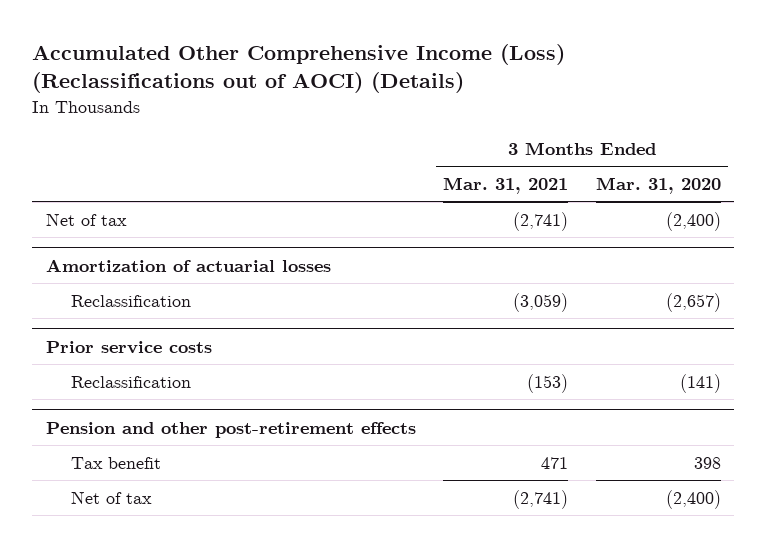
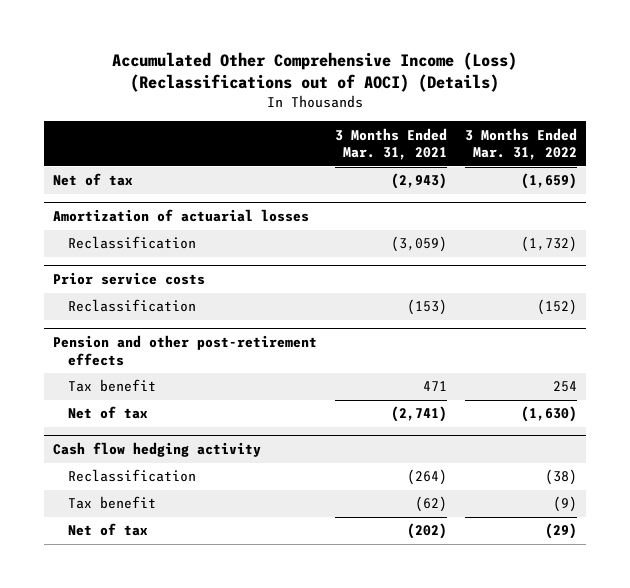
[595,177,721,195] Mar. 31, 2020 -> none
none -> [464,127,577,161] 3 Months Ended Mar. 31, 2022
[513,211,569,231] (2,741) -> [391,173,448,190] (2,943)
none -> [53,442,262,458] Cash flow hedging activity
none -> [68,469,197,483] Reclassification
none -> [68,496,157,510] Tax benefit
none -> [68,523,149,537] Net of tax

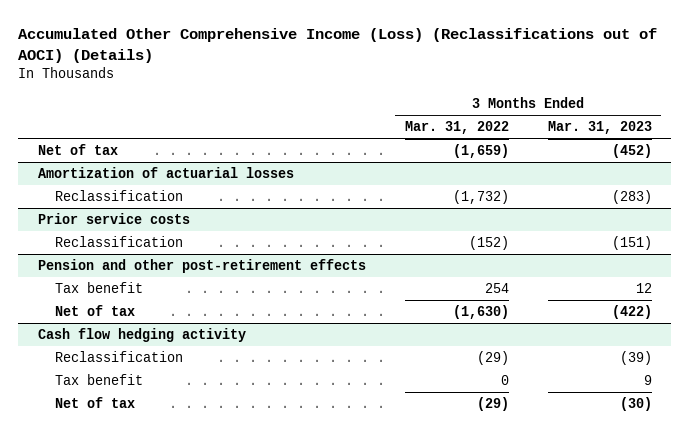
[335,127,448,161] 3 Months Ended Mar. 31, 2021 -> none
none -> [547,121,652,135] Mar. 31, 2023
[544,469,577,486] (38) -> [476,351,509,366] (29)
[552,496,577,513] (9) -> [500,375,509,386] 0

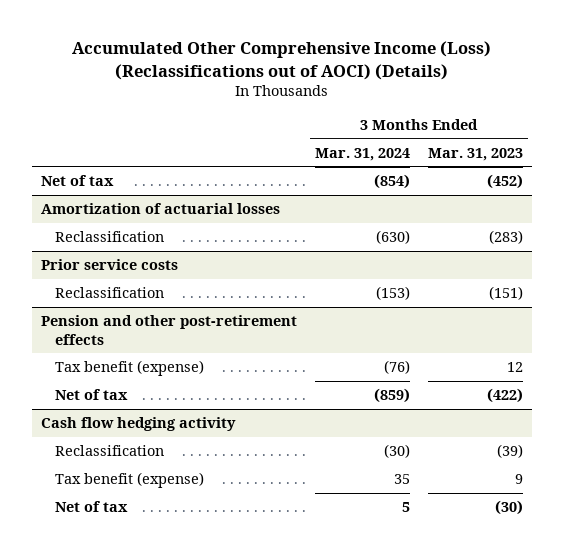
[404,121,509,135] Mar. 31, 2022 -> none
none -> [314,147,410,161] Mar. 31, 2024
[54,282,143,294] Tax benefit -> [54,360,204,377] Tax benefit (expense)
[54,374,143,386] Tax benefit -> [54,472,204,489] Tax benefit (expense)

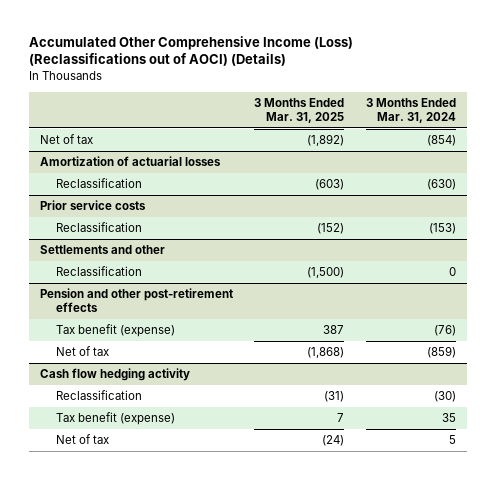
[428,147,524,161] Mar. 31, 2023 -> none
none -> [254,97,345,123] 3 Months Ended Mar. 31, 2025
none -> [39,245,165,255] Settlements and other
none -> [55,266,142,277] Reclassification

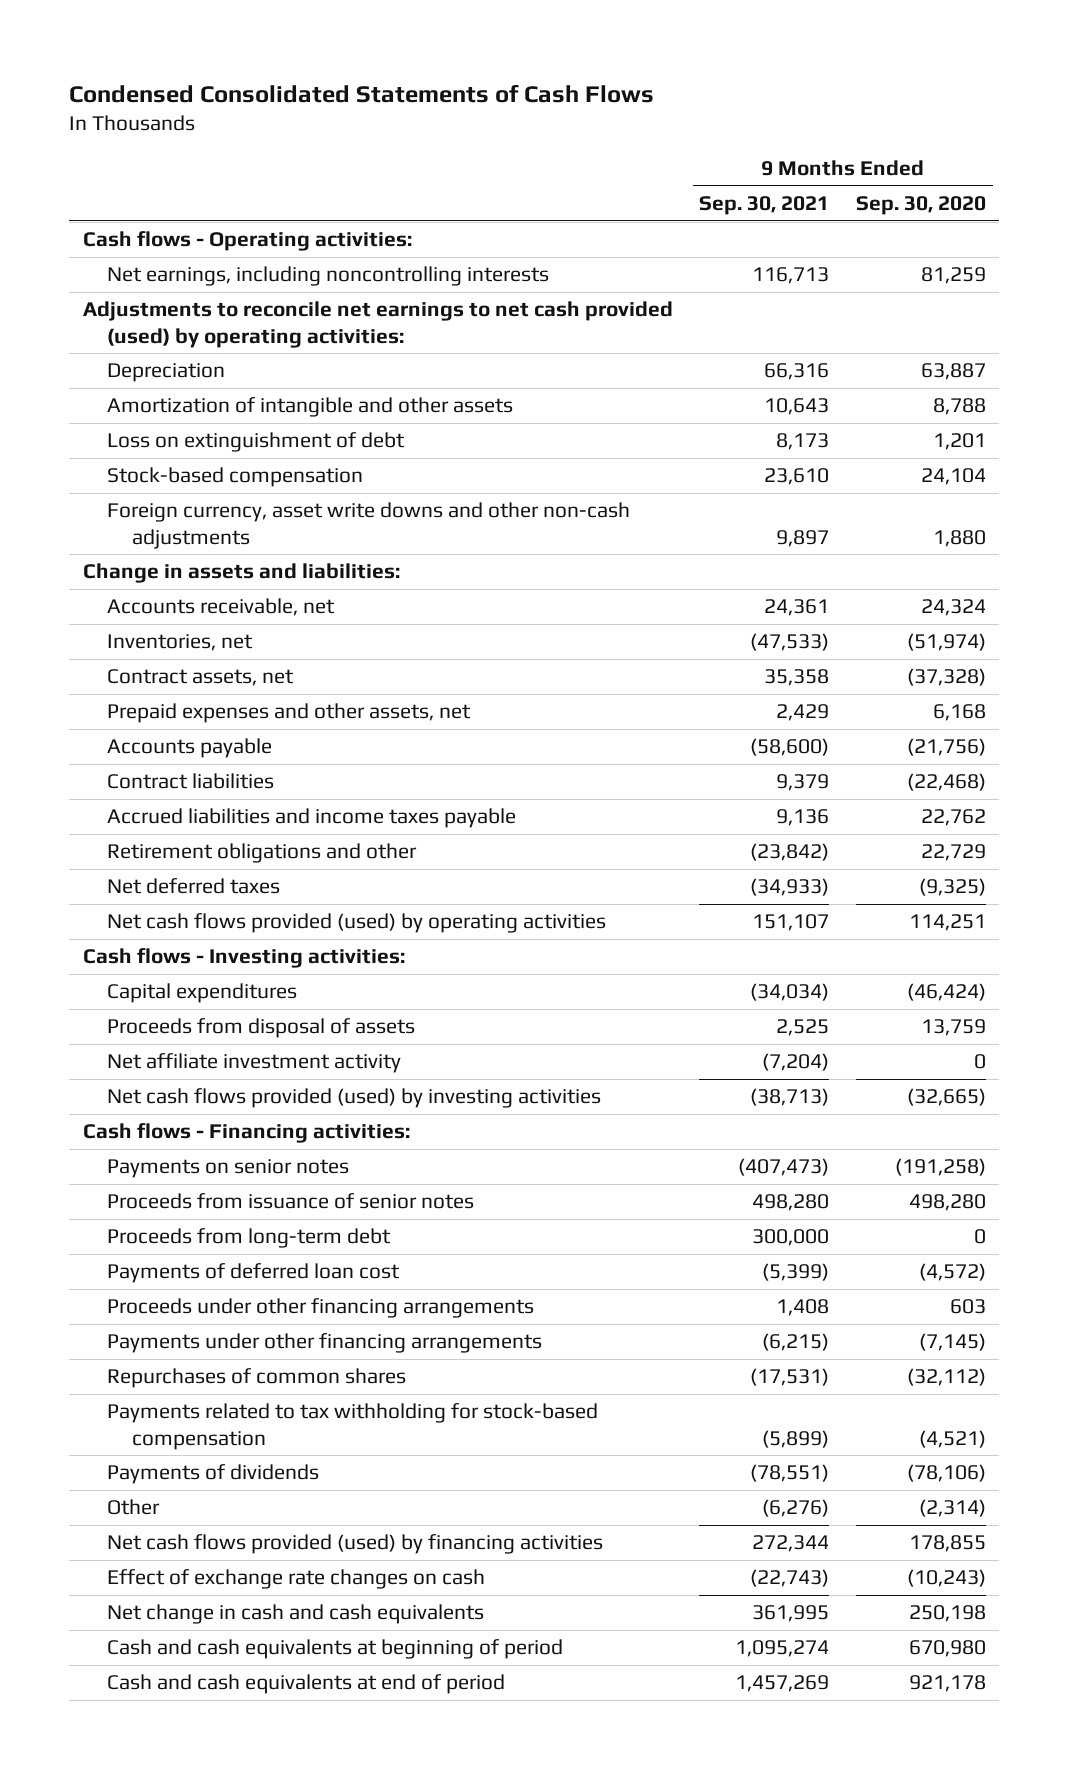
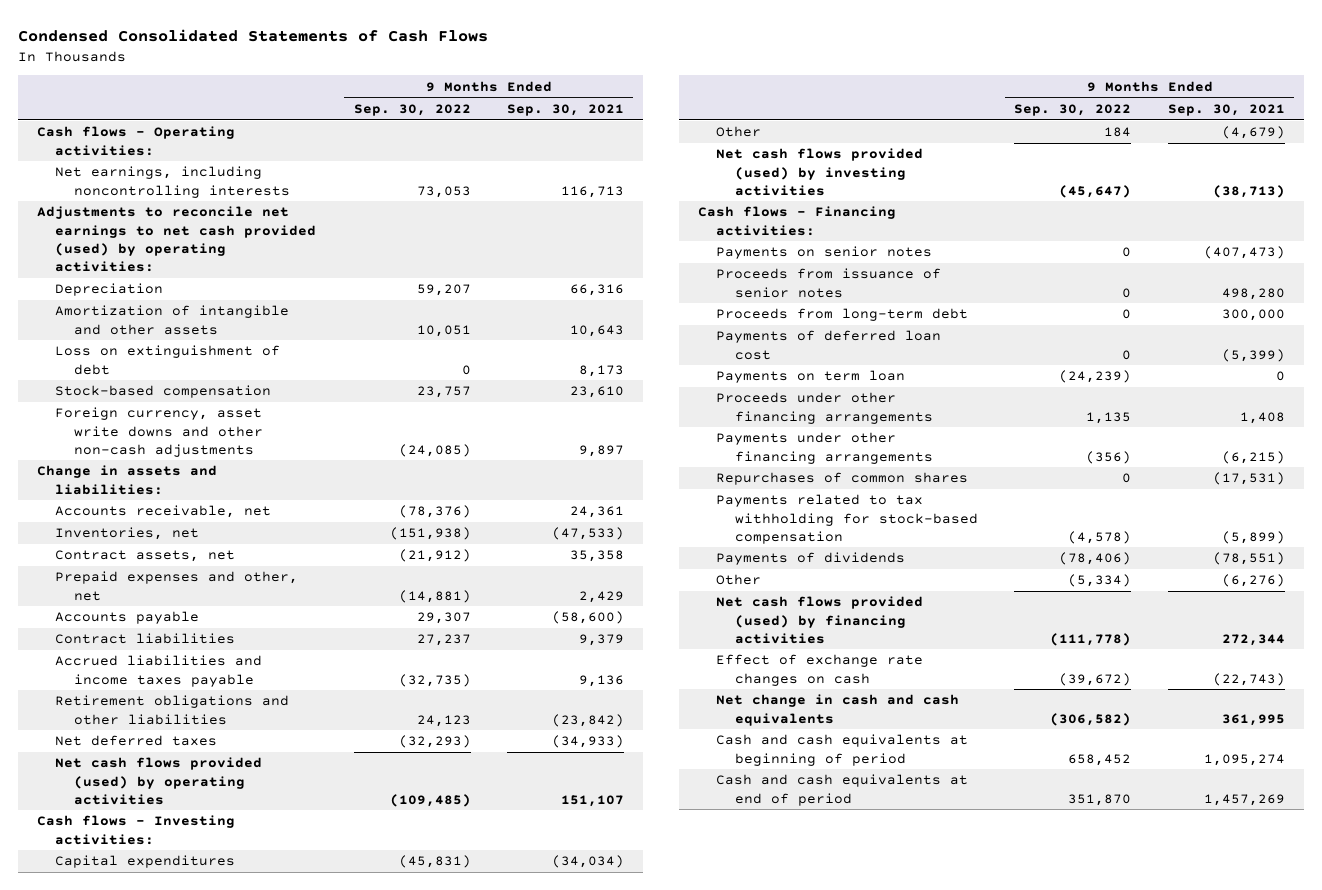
[855,195,986,215] Sep. 30, 2020 -> none
none -> [353,103,471,116] Sep. 30, 2022
[107,703,472,724] Prepaid expenses and other assets, net -> [55,571,299,601] Prepaid expenses and other, net
[107,843,418,864] Retirement obligations and other -> [55,695,290,725] Retirement obligations and other liabilities
[107,1018,416,1039] Proceeds from disposal of assets -> none
[107,1053,402,1074] Net affiliate investment activity -> none
none -> [716,126,762,138] Other
none -> [716,370,906,384] Payments on term loan

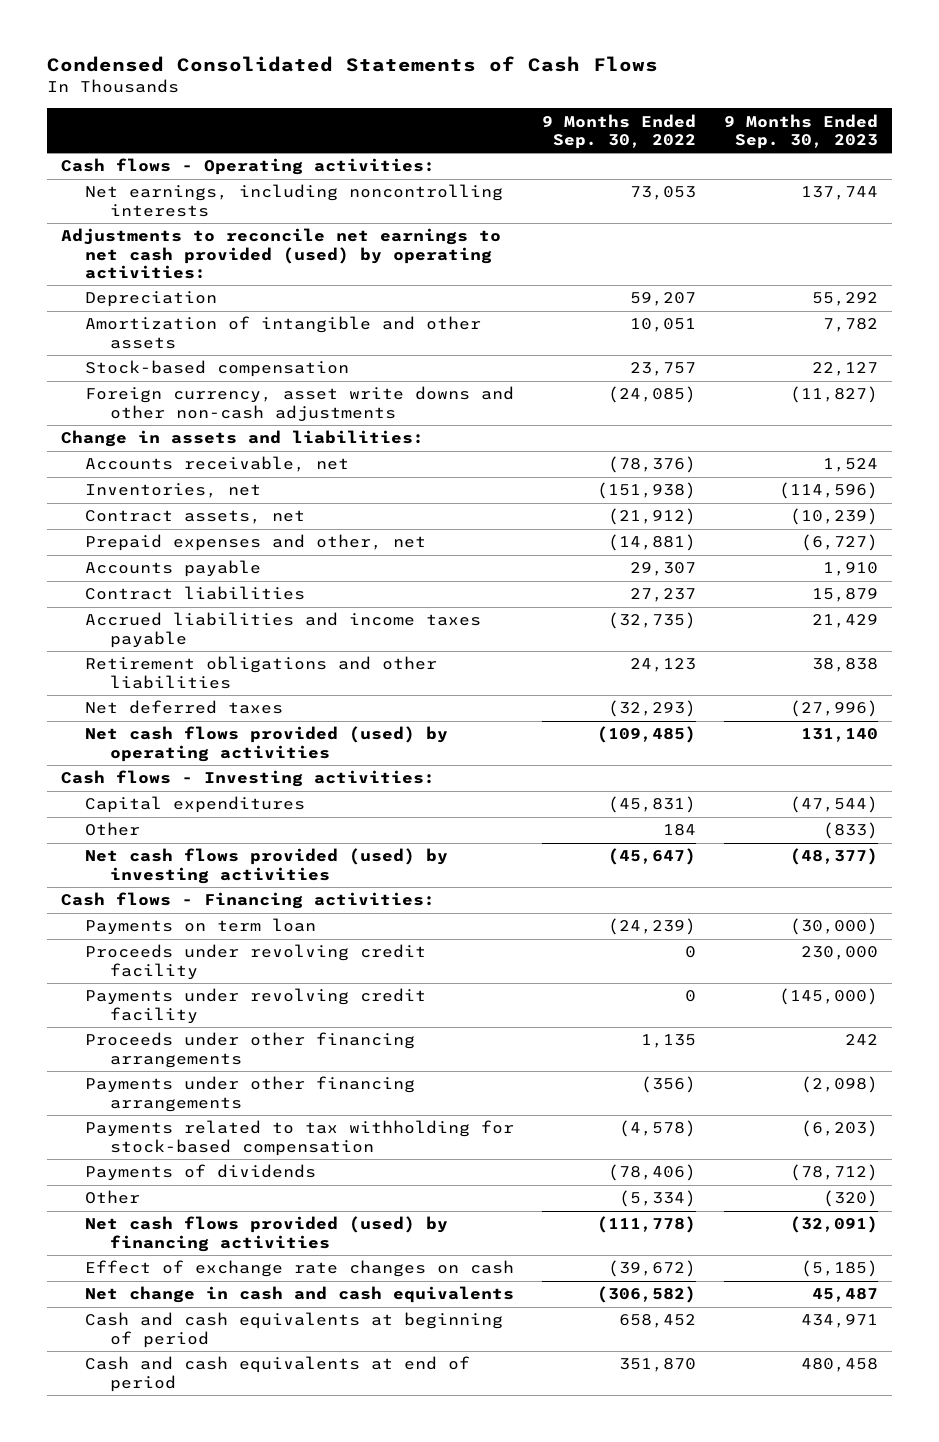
[507,103,625,116] Sep. 30, 2021 -> none
none -> [724,113,879,149] 9 Months Ended Sep. 30, 2023
[55,345,281,375] Loss on extinguishment of debt -> none
[716,246,933,260] Payments on senior notes -> none
[716,268,942,298] Proceeds from issuance of senior notes -> none
[716,308,969,322] Proceeds from long-term debt -> none
[716,330,942,360] Payments of deferred loan cost -> none
none -> [85,944,427,980] Proceeds under revolving credit facility
none -> [85,988,427,1024] Payments under revolving credit facility
[716,472,969,486] Repurchases of common shares -> none

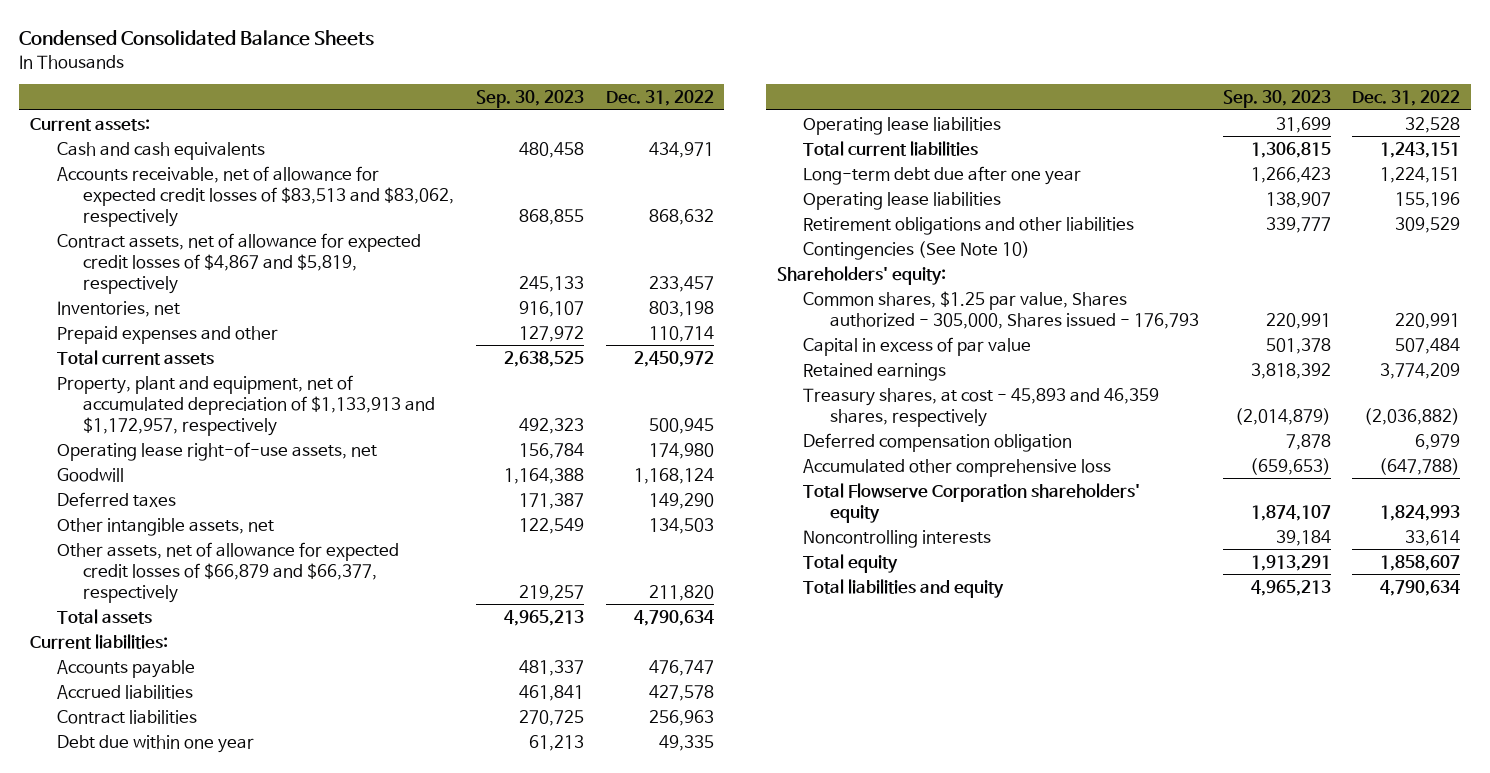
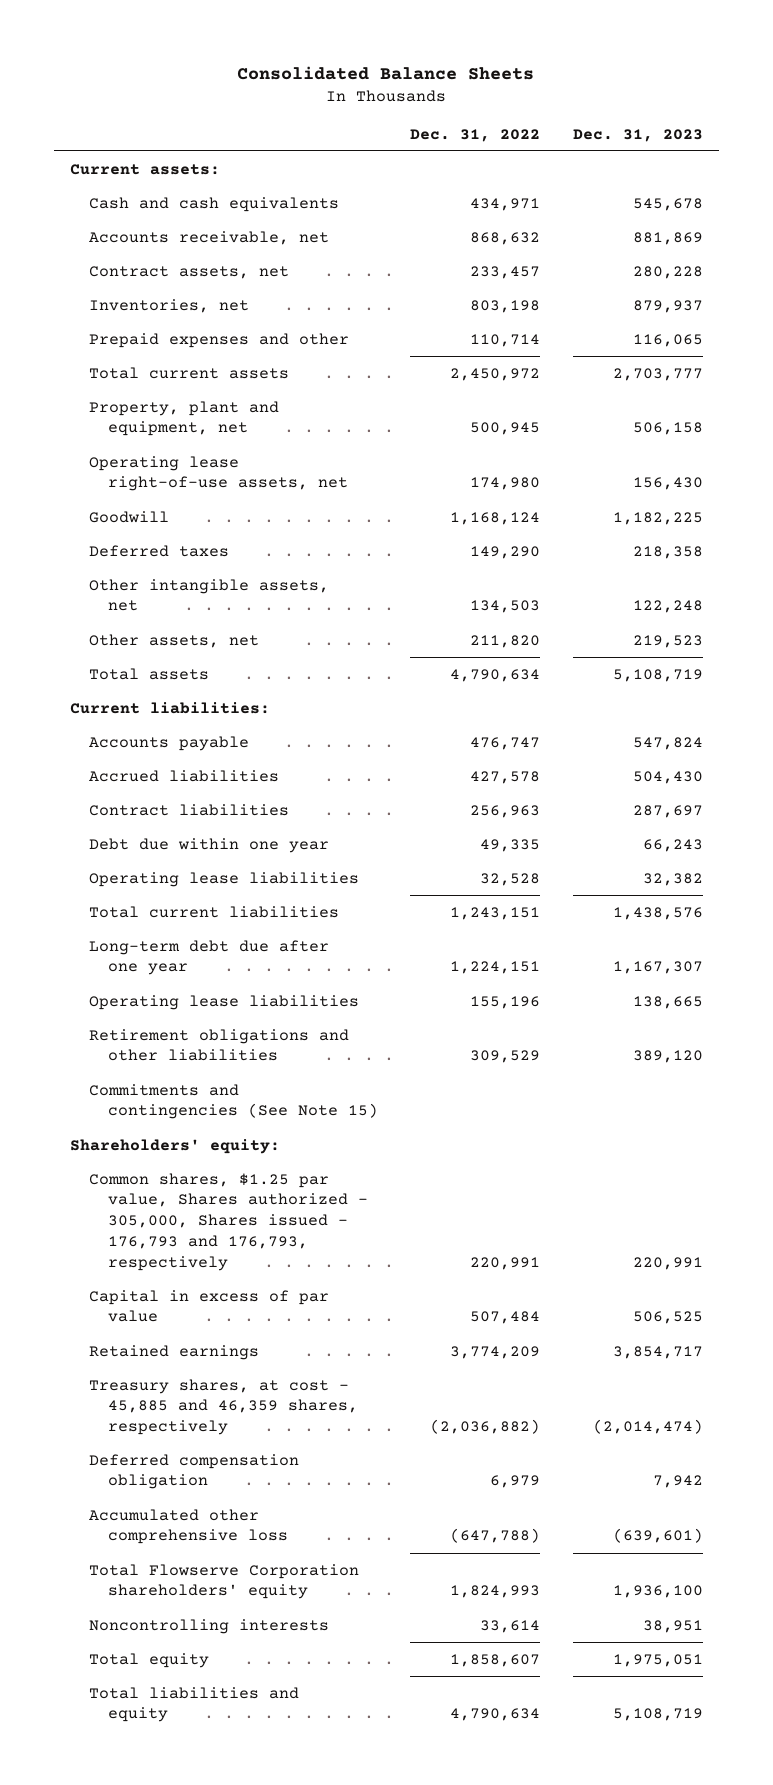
[19,30,375,47] Condensed Consolidated Balance Sheets -> [237,65,535,80] Consolidated Balance Sheets
[475,89,584,108] Sep. 30, 2023 -> none
none -> [573,128,704,142] Dec. 31, 2023
[56,165,455,227] Accounts receivable, net of allowance for expected credit losses of $83,513 and $83,062, respectively -> [88,230,329,245] Accounts receivable, net
[56,232,421,294] Contract assets, net of allowance for expected credit losses of $4,867 and $5,819, respectively -> [88,265,289,279] Contract assets, net
[56,374,436,436] Property, plant and equipment, net of accumulated depreciation of $1,133,913 and $1,172,957, respectively -> [88,400,279,437] Property, plant and equipment, net
[56,541,399,603] Other assets, net of allowance for expected credit losses of $66,879 and $66,377, respectively -> [88,633,259,648] Other assets, net
[803,240,1031,260] Contingencies (See Note 10) -> [88,1083,378,1120] Commitments and contingencies (See Note 15)
[803,290,1199,329] Common shares, $1.25 par value, Shares authorized - 305,000, Shares issued - 176,793 -> [88,1172,368,1271] Common shares, $1.25 par value, Shares authorized - 305,000, Shares issued - 176,793 and 176,793, respectively
[803,387,1160,427] Treasury shares, at cost - 45,893 and 46,359 shares, respectively -> [88,1378,358,1436] Treasury shares, at cost - 45,885 and 46,359 shares, respectively

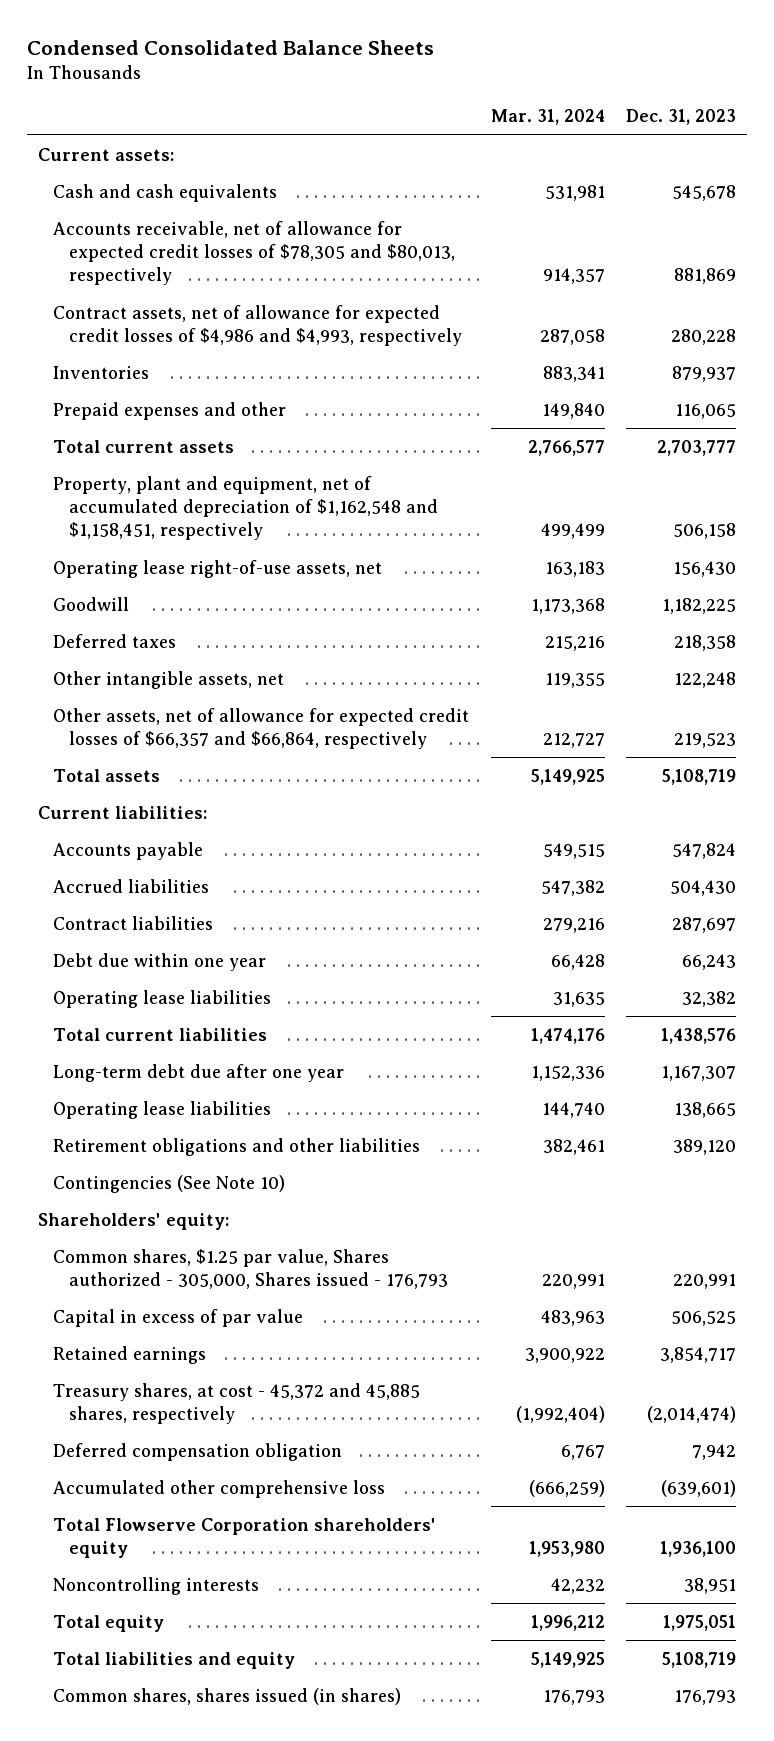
[237,65,535,80] Consolidated Balance Sheets -> [26,39,434,55] Condensed Consolidated Balance Sheets
[410,128,541,142] Dec. 31, 2022 -> none
none -> [490,109,605,126] Mar. 31, 2024
[88,230,329,245] Accounts receivable, net -> [53,220,455,286] Accounts receivable, net of allowance for expected credit losses of $78,305 and $80,013, respectively
[88,265,289,279] Contract assets, net -> [53,304,462,347] Contract assets, net of allowance for expected credit losses of $4,986 and $4,993, respectively
[88,298,249,313] Inventories, net -> [53,365,150,379] Inventories
[88,400,279,437] Property, plant and equipment, net -> [53,475,438,541] Property, plant and equipment, net of accumulated depreciation of $1,162,548 and $1,158,451, respectively
[88,633,259,648] Other assets, net -> [53,707,470,750] Other assets, net of allowance for expected credit losses of $66,357 and $66,864, respectively
[88,1083,378,1120] Commitments and contingencies (See Note 15) -> [53,1174,286,1193] Contingencies (See Note 10)
[88,1172,368,1271] Common shares, $1.25 par value, Shares authorized - 305,000, Shares issued - 176,793 and 176,793, respectively -> [53,1248,448,1290] Common shares, $1.25 par value, Shares authorized - 305,000, Shares issued - 176,793
[88,1378,358,1436] Treasury shares, at cost - 45,885 and 46,359 shares, respectively -> [53,1382,421,1425] Treasury shares, at cost - 45,372 and 45,885 shares, respectively
none -> [53,1687,402,1705] Common shares, shares issued (in shares)

